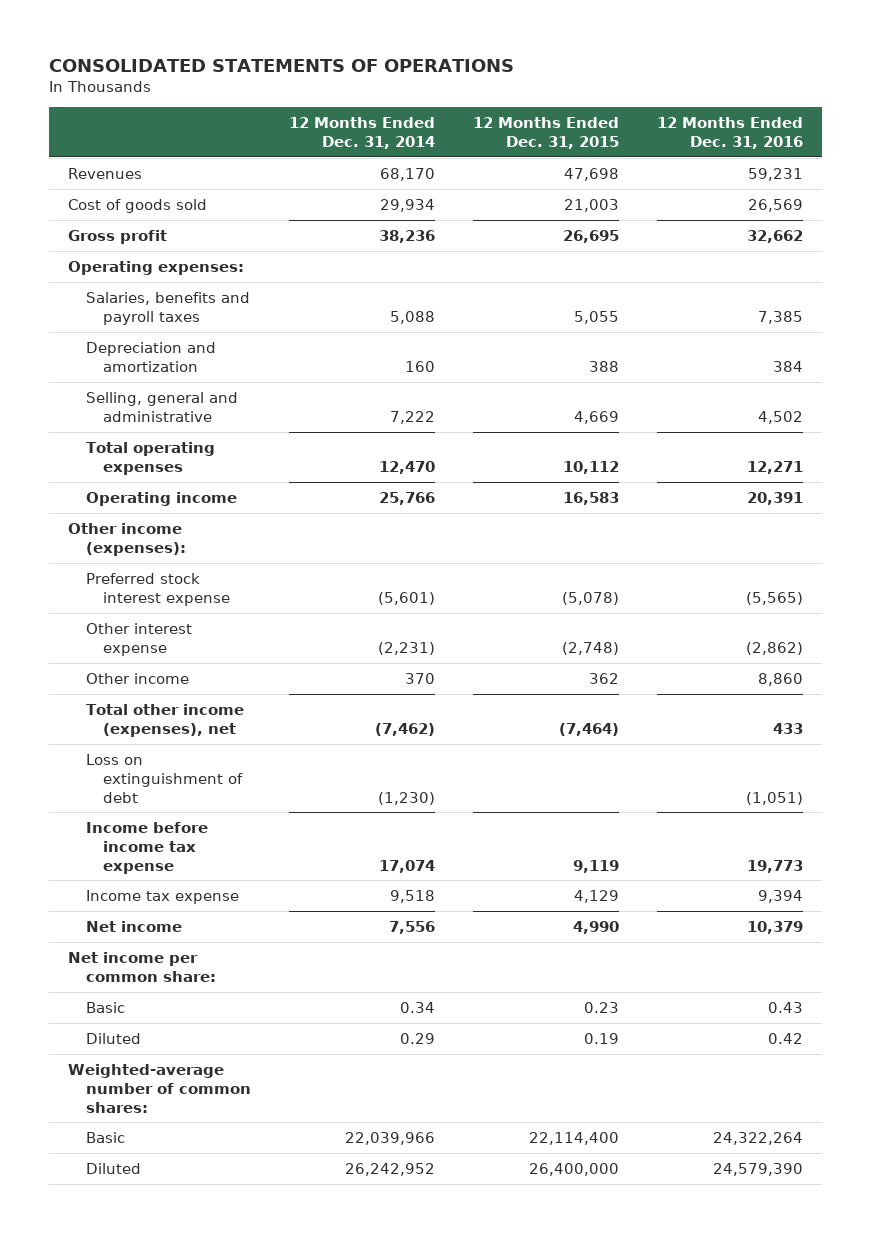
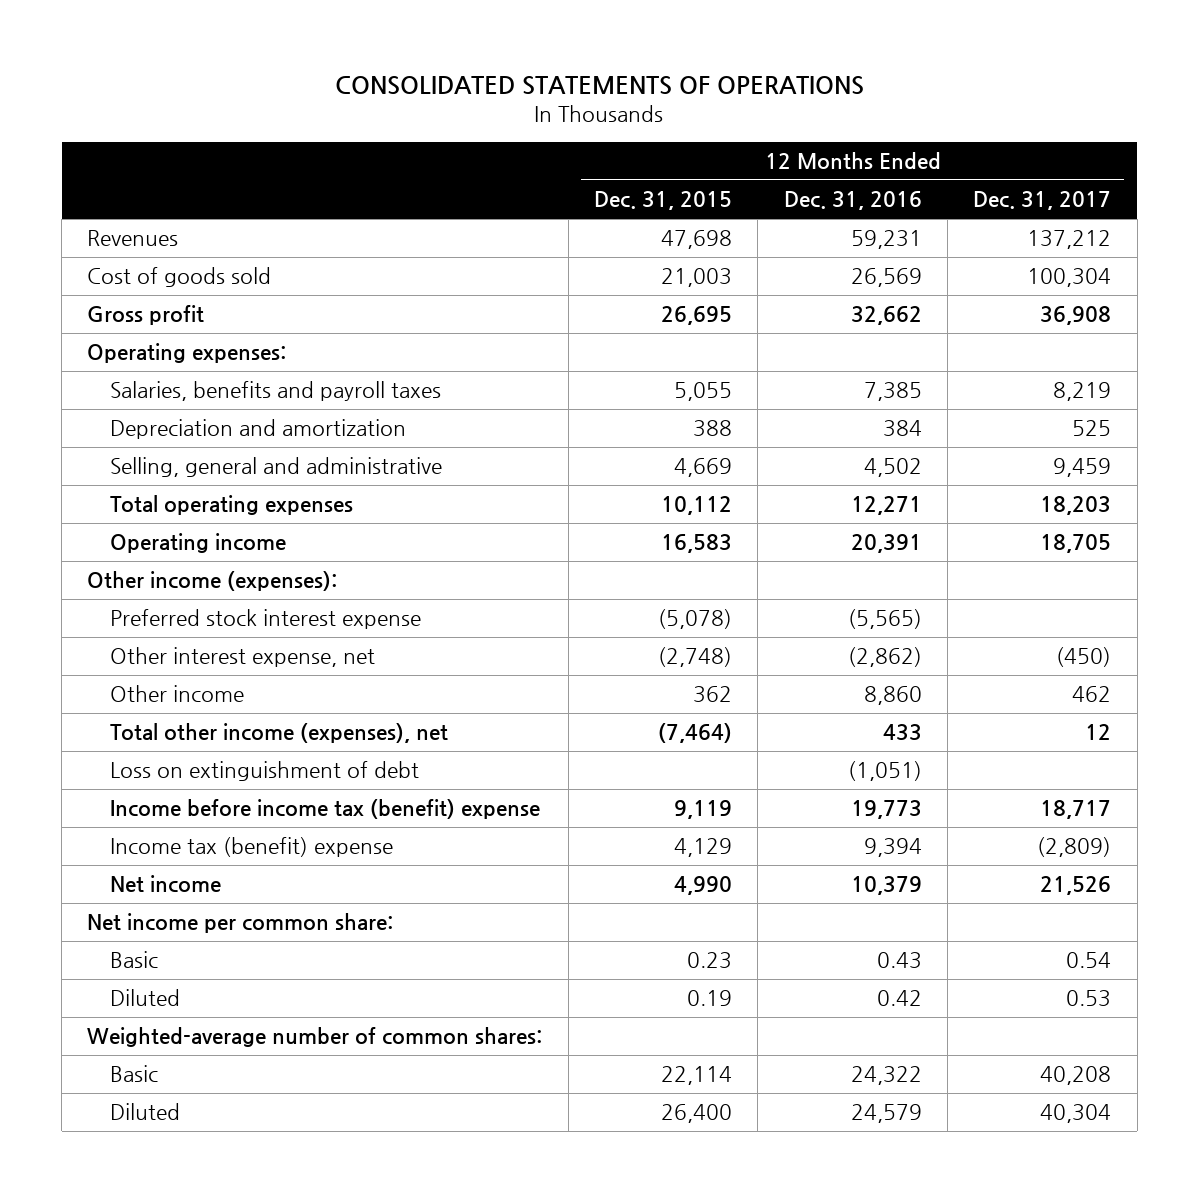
[288,117,435,150] 12 Months Ended Dec. 31, 2014 -> none
none -> [973,191,1112,211] Dec. 31, 2017
[85,622,192,656] Other interest expense -> [110,647,376,668] Other interest expense, net
[85,821,208,874] Income before income tax expense -> [110,799,541,820] Income before income tax (benefit) expense
[85,889,239,904] Income tax expense -> [110,837,394,858] Income tax (benefit) expense
[528,1131,619,1145] 22,114,400 -> [661,1066,733,1086] 22,114
[712,1131,803,1145] 24,322,264 -> [850,1066,922,1086] 24,322
[528,1162,619,1176] 26,400,000 -> [661,1104,733,1124] 26,400
[712,1162,803,1176] 24,579,390 -> [850,1104,922,1124] 24,579

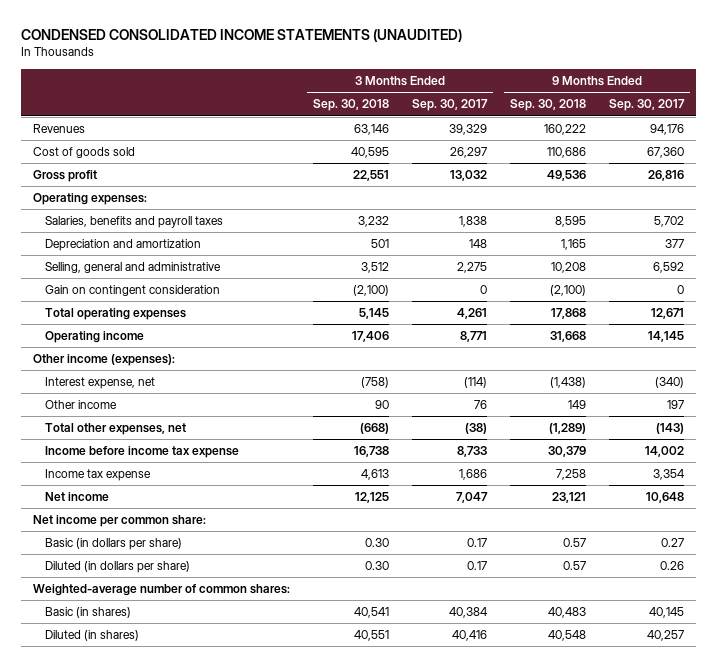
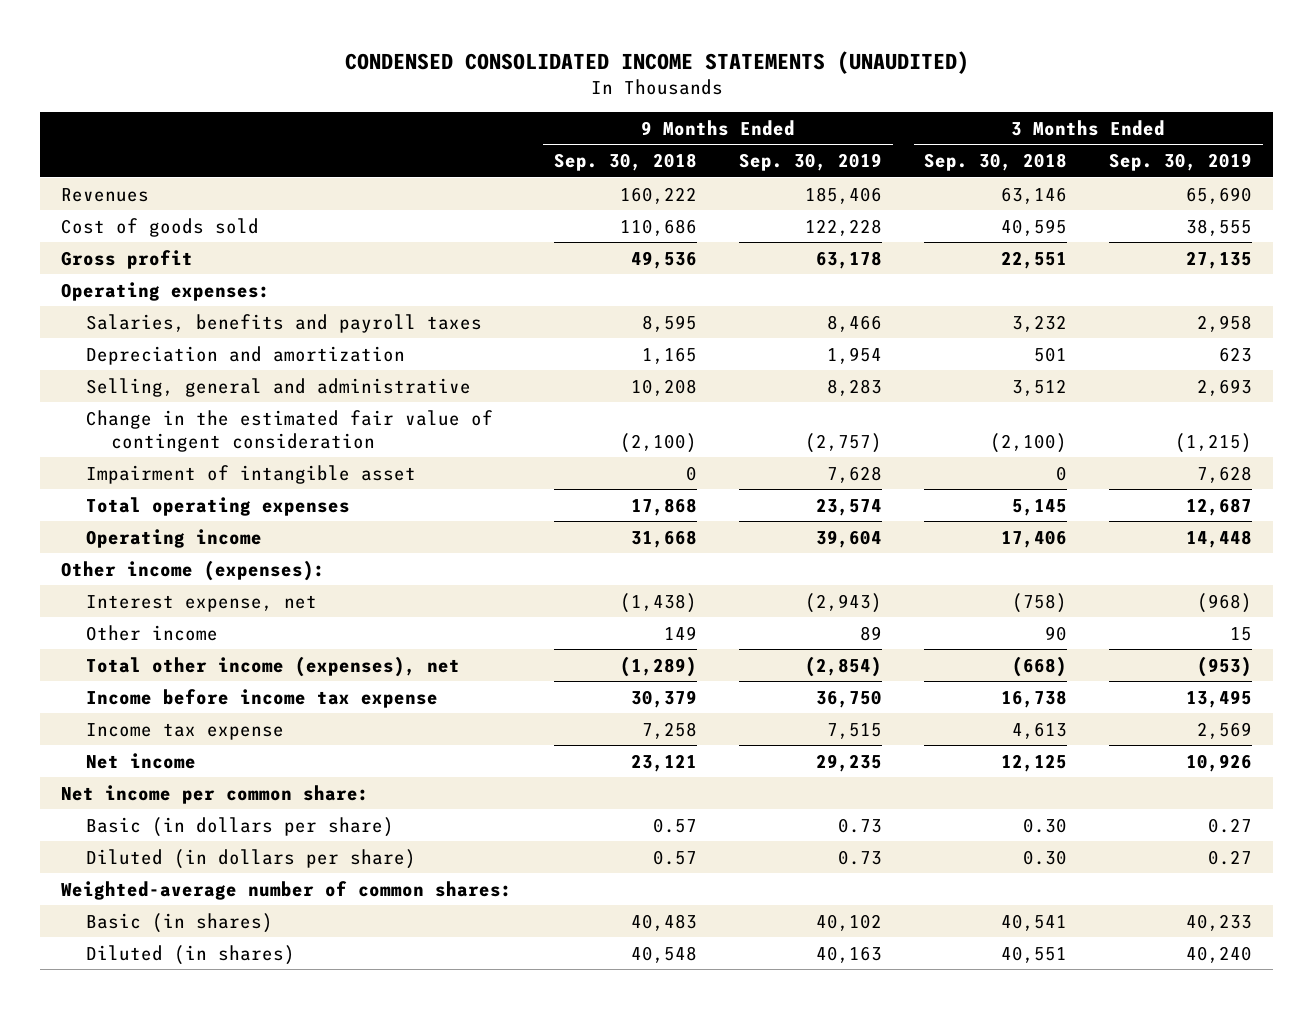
[412,99,489,112] Sep. 30, 2017 -> none
[609,99,686,112] Sep. 30, 2017 -> none
none -> [739,153,883,172] Sep. 30, 2019
none -> [1109,153,1253,172] Sep. 30, 2019
[45,285,221,297] Gain on contingent consideration -> [85,409,493,452] Change in the estimated fair value of contingent consideration
none -> [85,464,416,484] Impairment of intangible asset
[45,423,187,436] Total other expenses, net -> [85,655,460,677] Total other income (expenses), net

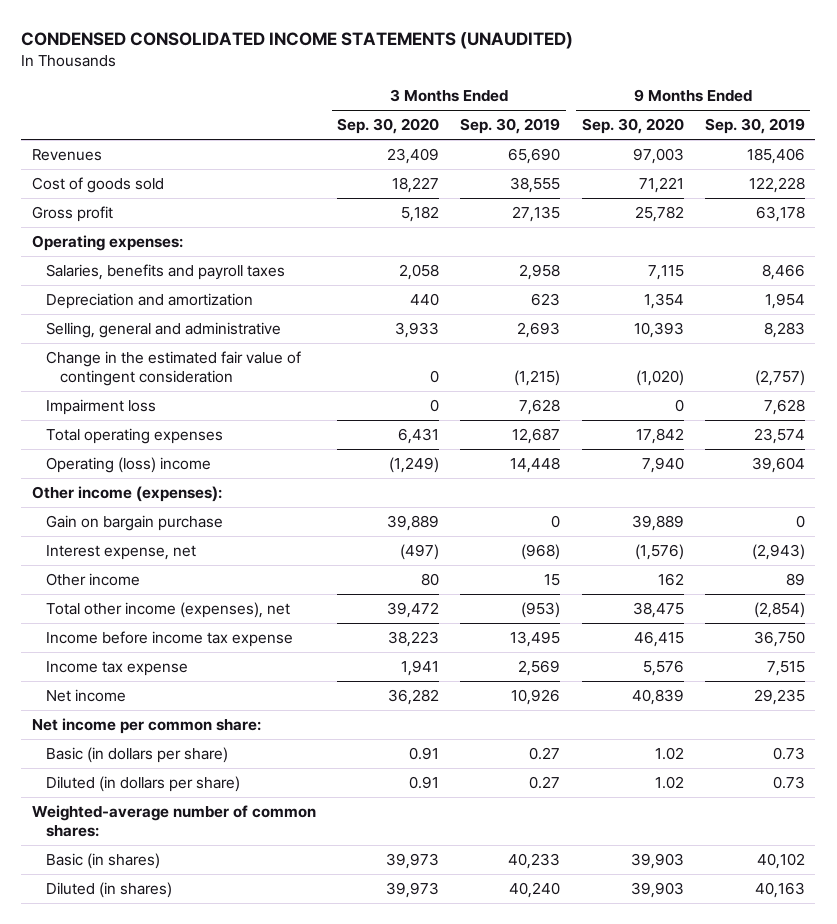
[553,153,697,172] Sep. 30, 2018 -> none
[924,153,1068,172] Sep. 30, 2018 -> none
none -> [337,118,440,135] Sep. 30, 2020
none -> [581,118,684,135] Sep. 30, 2020
[85,464,416,484] Impairment of intangible asset -> [46,399,157,416] Impairment loss
[85,528,262,548] Operating income -> [46,457,212,474] Operating (loss) income
none -> [46,515,224,532] Gain on bargain purchase

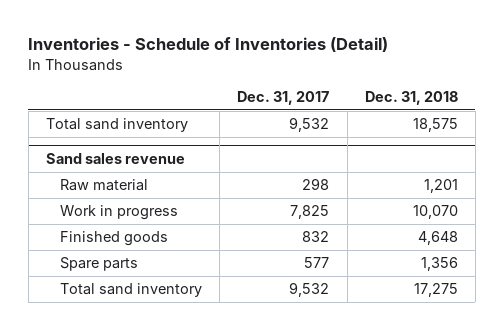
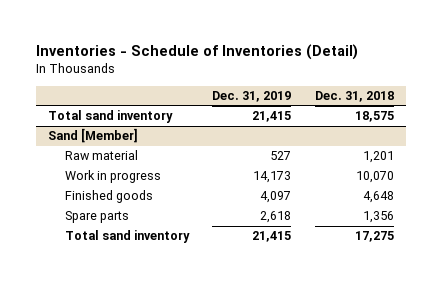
[237,91,330,106] Dec. 31, 2017 -> none
none -> [212,90,292,102] Dec. 31, 2019
[45,153,185,165] Sand sales revenue -> [48,128,139,144] Sand [Member]

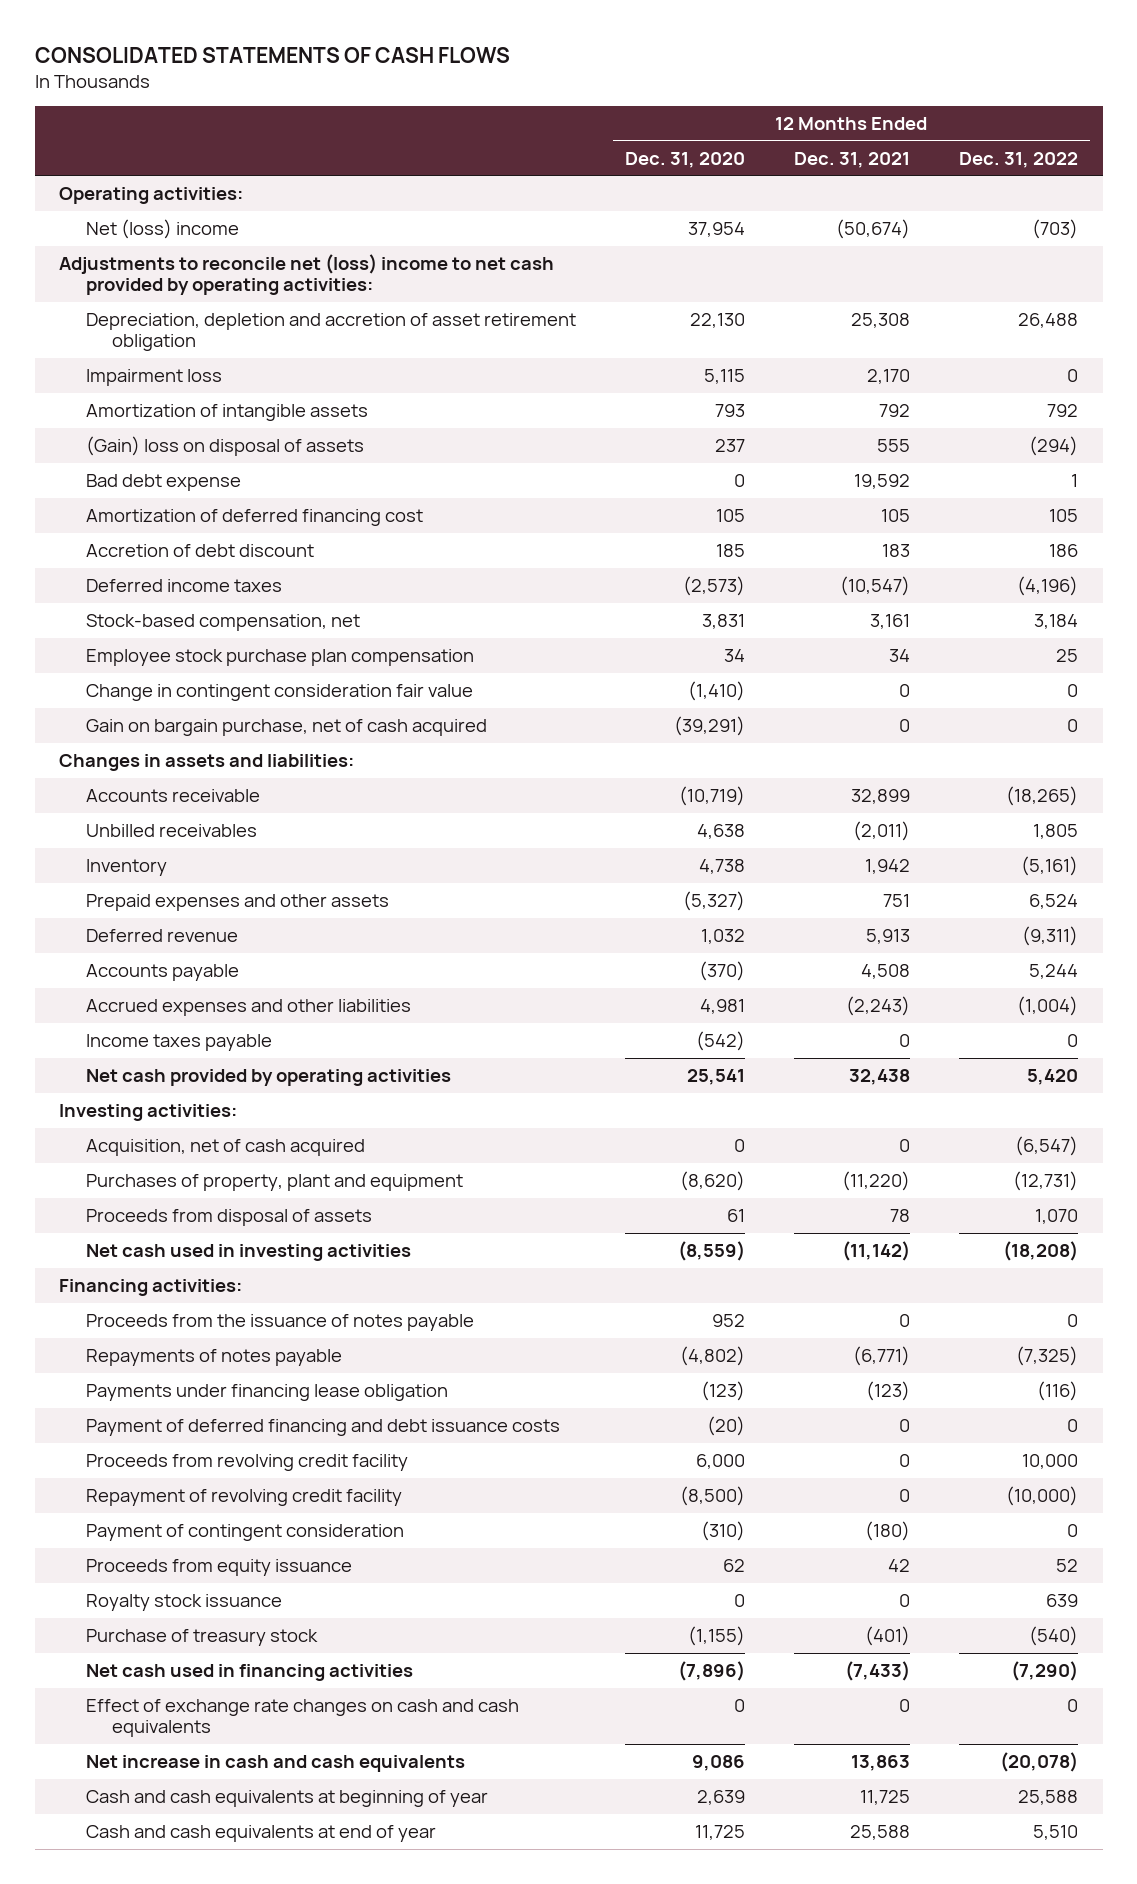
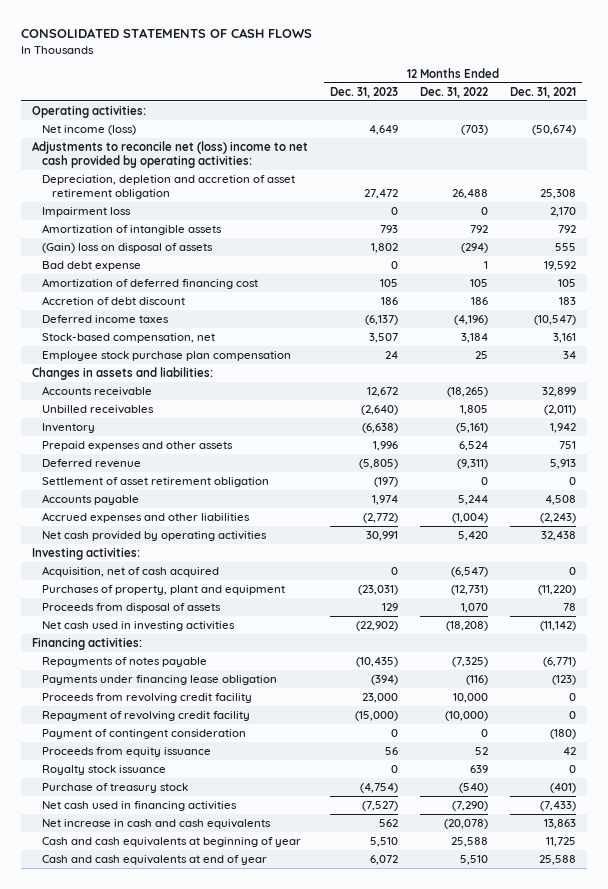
[624,151,745,168] Dec. 31, 2020 -> none
none -> [329,86,398,98] Dec. 31, 2023
[85,219,239,240] Net (loss) income -> [42,125,137,136] Net income (loss)
[85,684,473,702] Change in contingent consideration fair value -> none
[85,719,487,737] Gain on bargain purchase, net of cash acquired -> none
none -> [42,477,270,488] Settlement of asset retirement obligation
[85,1034,272,1052] Income taxes payable -> none
[85,1314,474,1332] Proceeds from the issuance of notes payable -> none
[85,1419,560,1437] Payment of deferred financing and debt issuance costs -> none
[85,1699,519,1738] Effect of exchange rate changes on cash and cash equivalents -> none

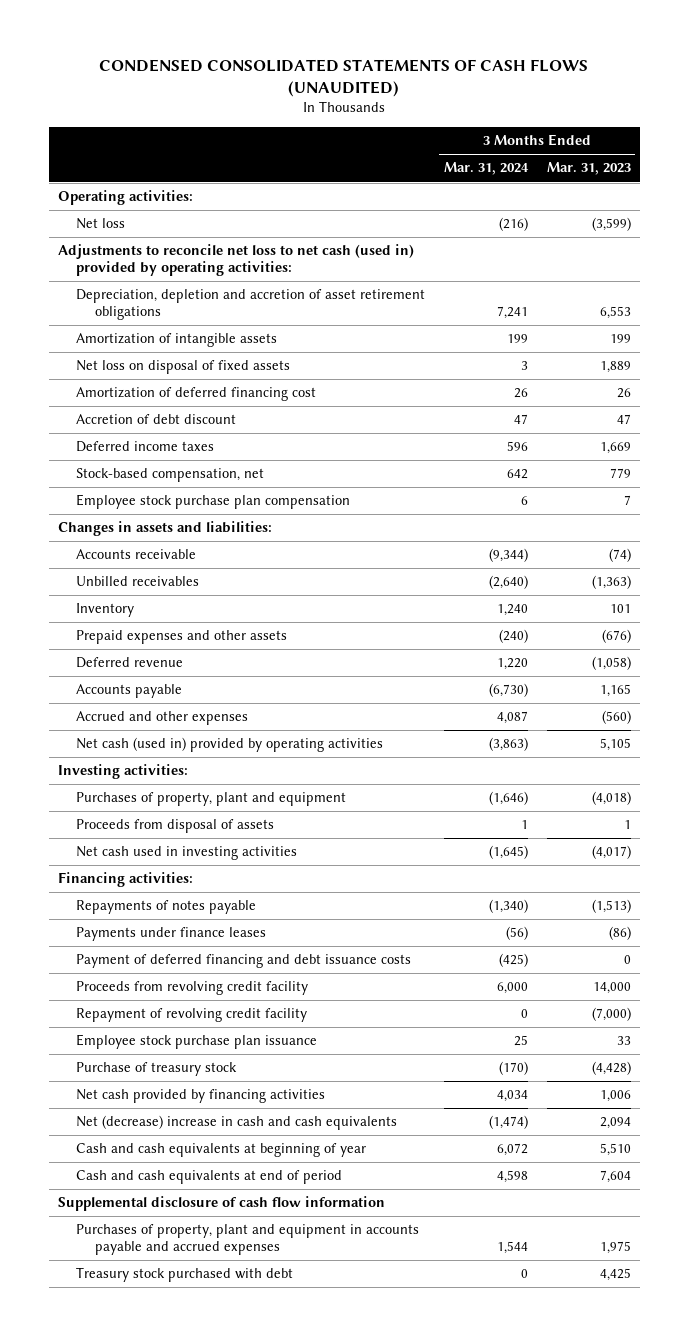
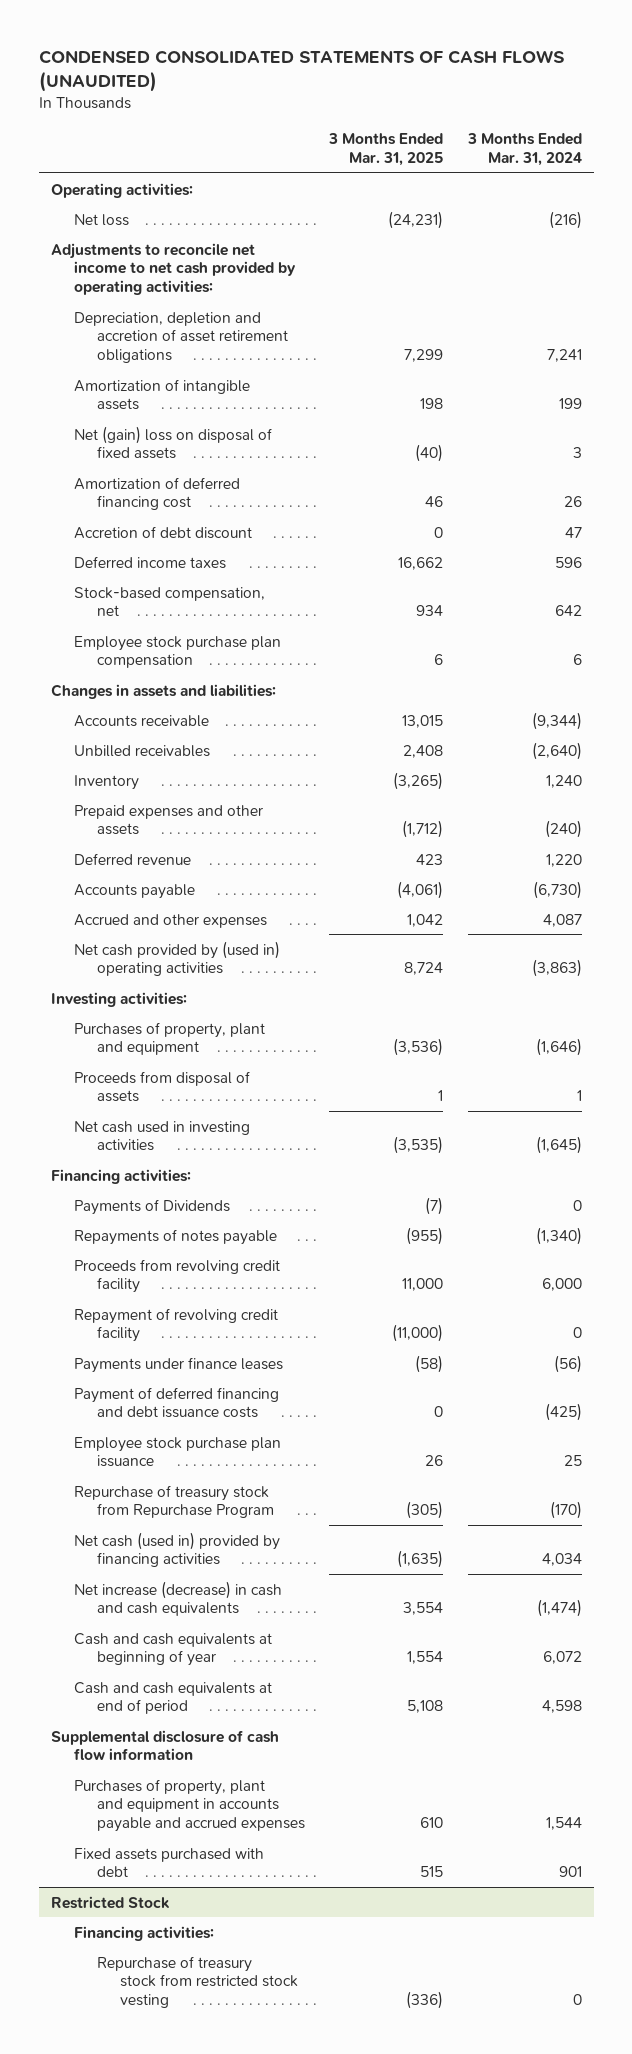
[546,162,631,176] Mar. 31, 2023 -> none
none -> [328,133,444,167] 3 Months Ended Mar. 31, 2025
[58,244,415,277] Adjustments to reconcile net loss to net cash (used in) provided by operating activities: -> [50,242,296,295] Adjustments to reconcile net income to net cash provided by operating activities:
[76,360,291,375] Net loss on disposal of fixed assets -> [73,425,272,460] Net (gain) loss on disposal of fixed assets
[76,737,384,753] Net cash (used in) provided by operating activities -> [73,940,280,977] Net cash provided by (used in) operating activities
none -> [73,1198,230,1215] Payments of Dividends
[76,927,267,942] Payments under finance leases -> [73,1356,283,1373] Payments under finance leases
[76,954,412,969] Payment of deferred financing and debt issuance costs -> [73,1386,279,1419] Payment of deferred financing and debt issuance costs
[76,1062,238,1077] Purchase of treasury stock -> none
none -> [73,1484,275,1519] Repurchase of treasury stock from Repurchase Program
[76,1089,326,1104] Net cash provided by financing activities -> [73,1531,280,1568] Net cash (used in) provided by financing activities
[76,1115,398,1131] Net (decrease) increase in cash and cash equivalents -> [73,1580,282,1617] Net increase (decrease) in cash and cash equivalents
[76,1267,294,1283] Treasury stock purchased with debt -> none
none -> [73,1847,264,1878] Fixed assets purchased with debt
none -> [50,1895,170,1909] Restricted Stock
none -> [73,1925,214,1941] Financing activities:
none -> [97,1955,299,2008] Repurchase of treasury stock from restricted stock vesting

